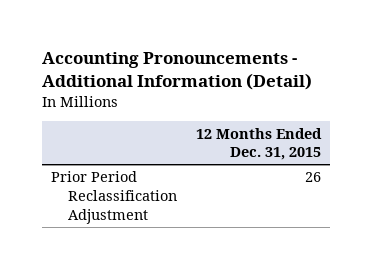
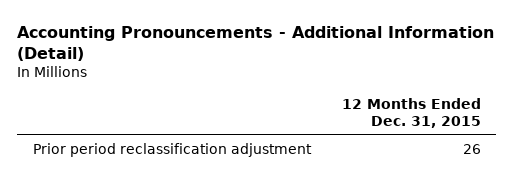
[50,171,178,225] Prior Period Reclassification Adjustment -> [32,143,312,158] Prior period reclassification adjustment

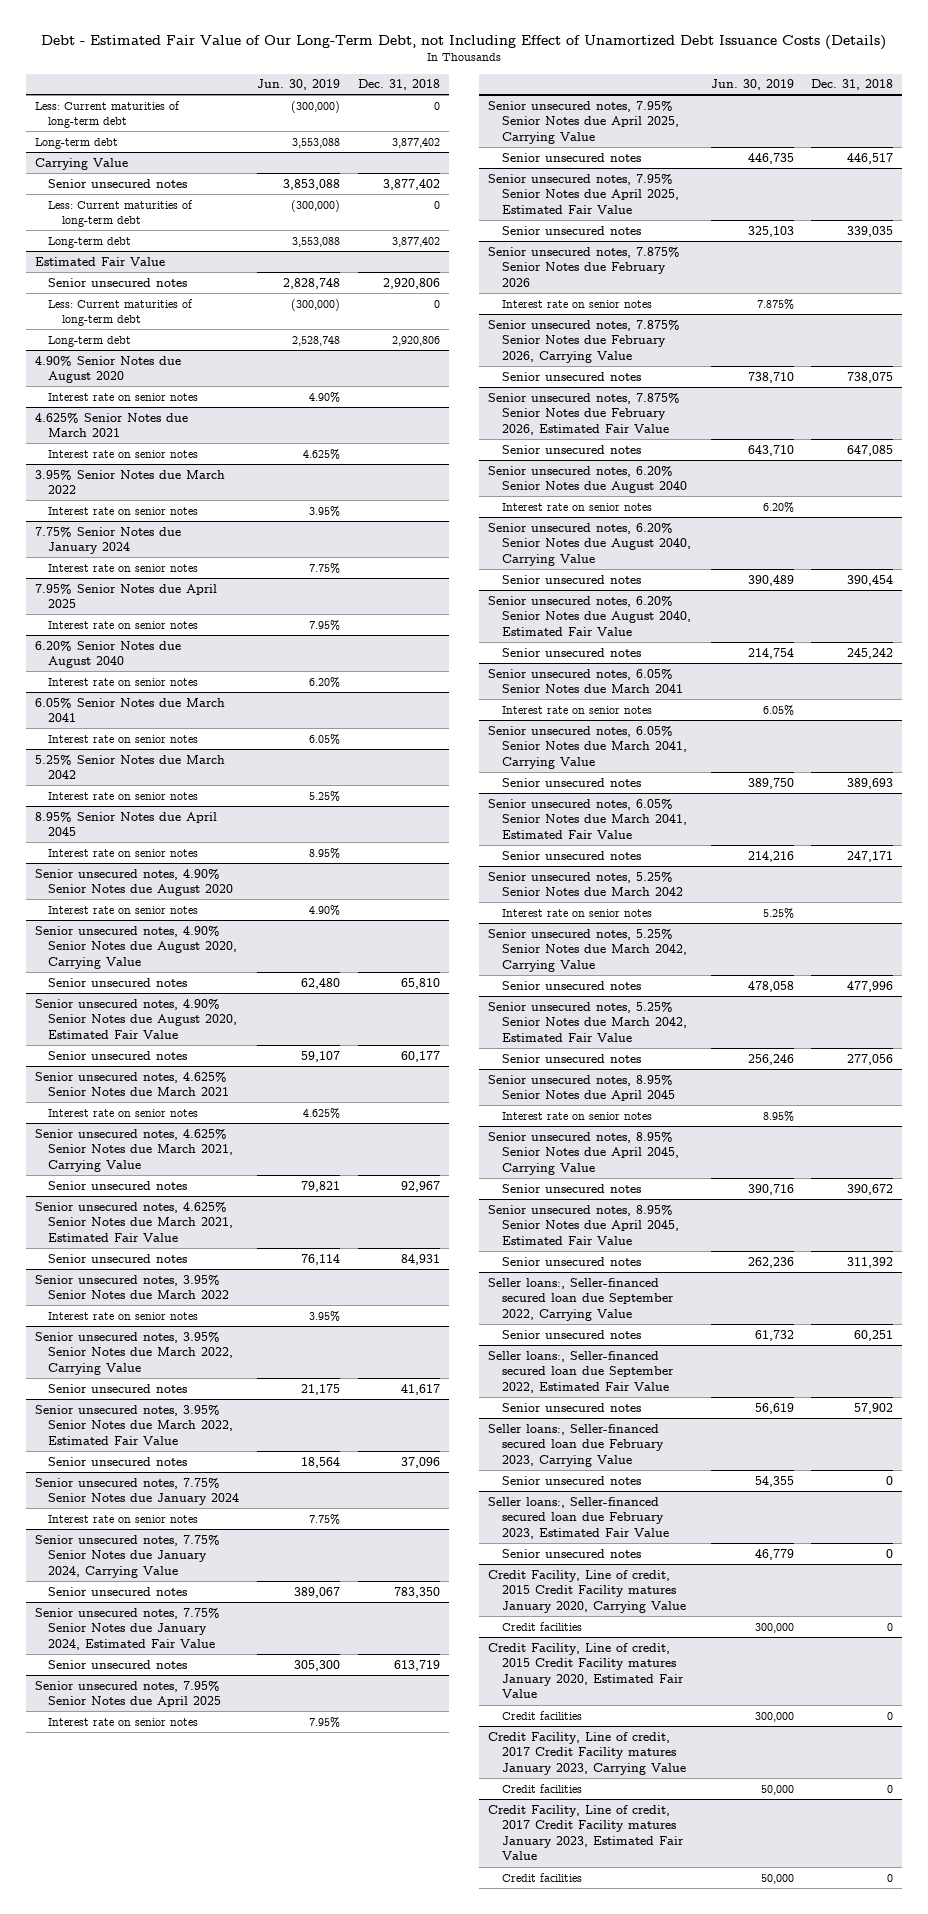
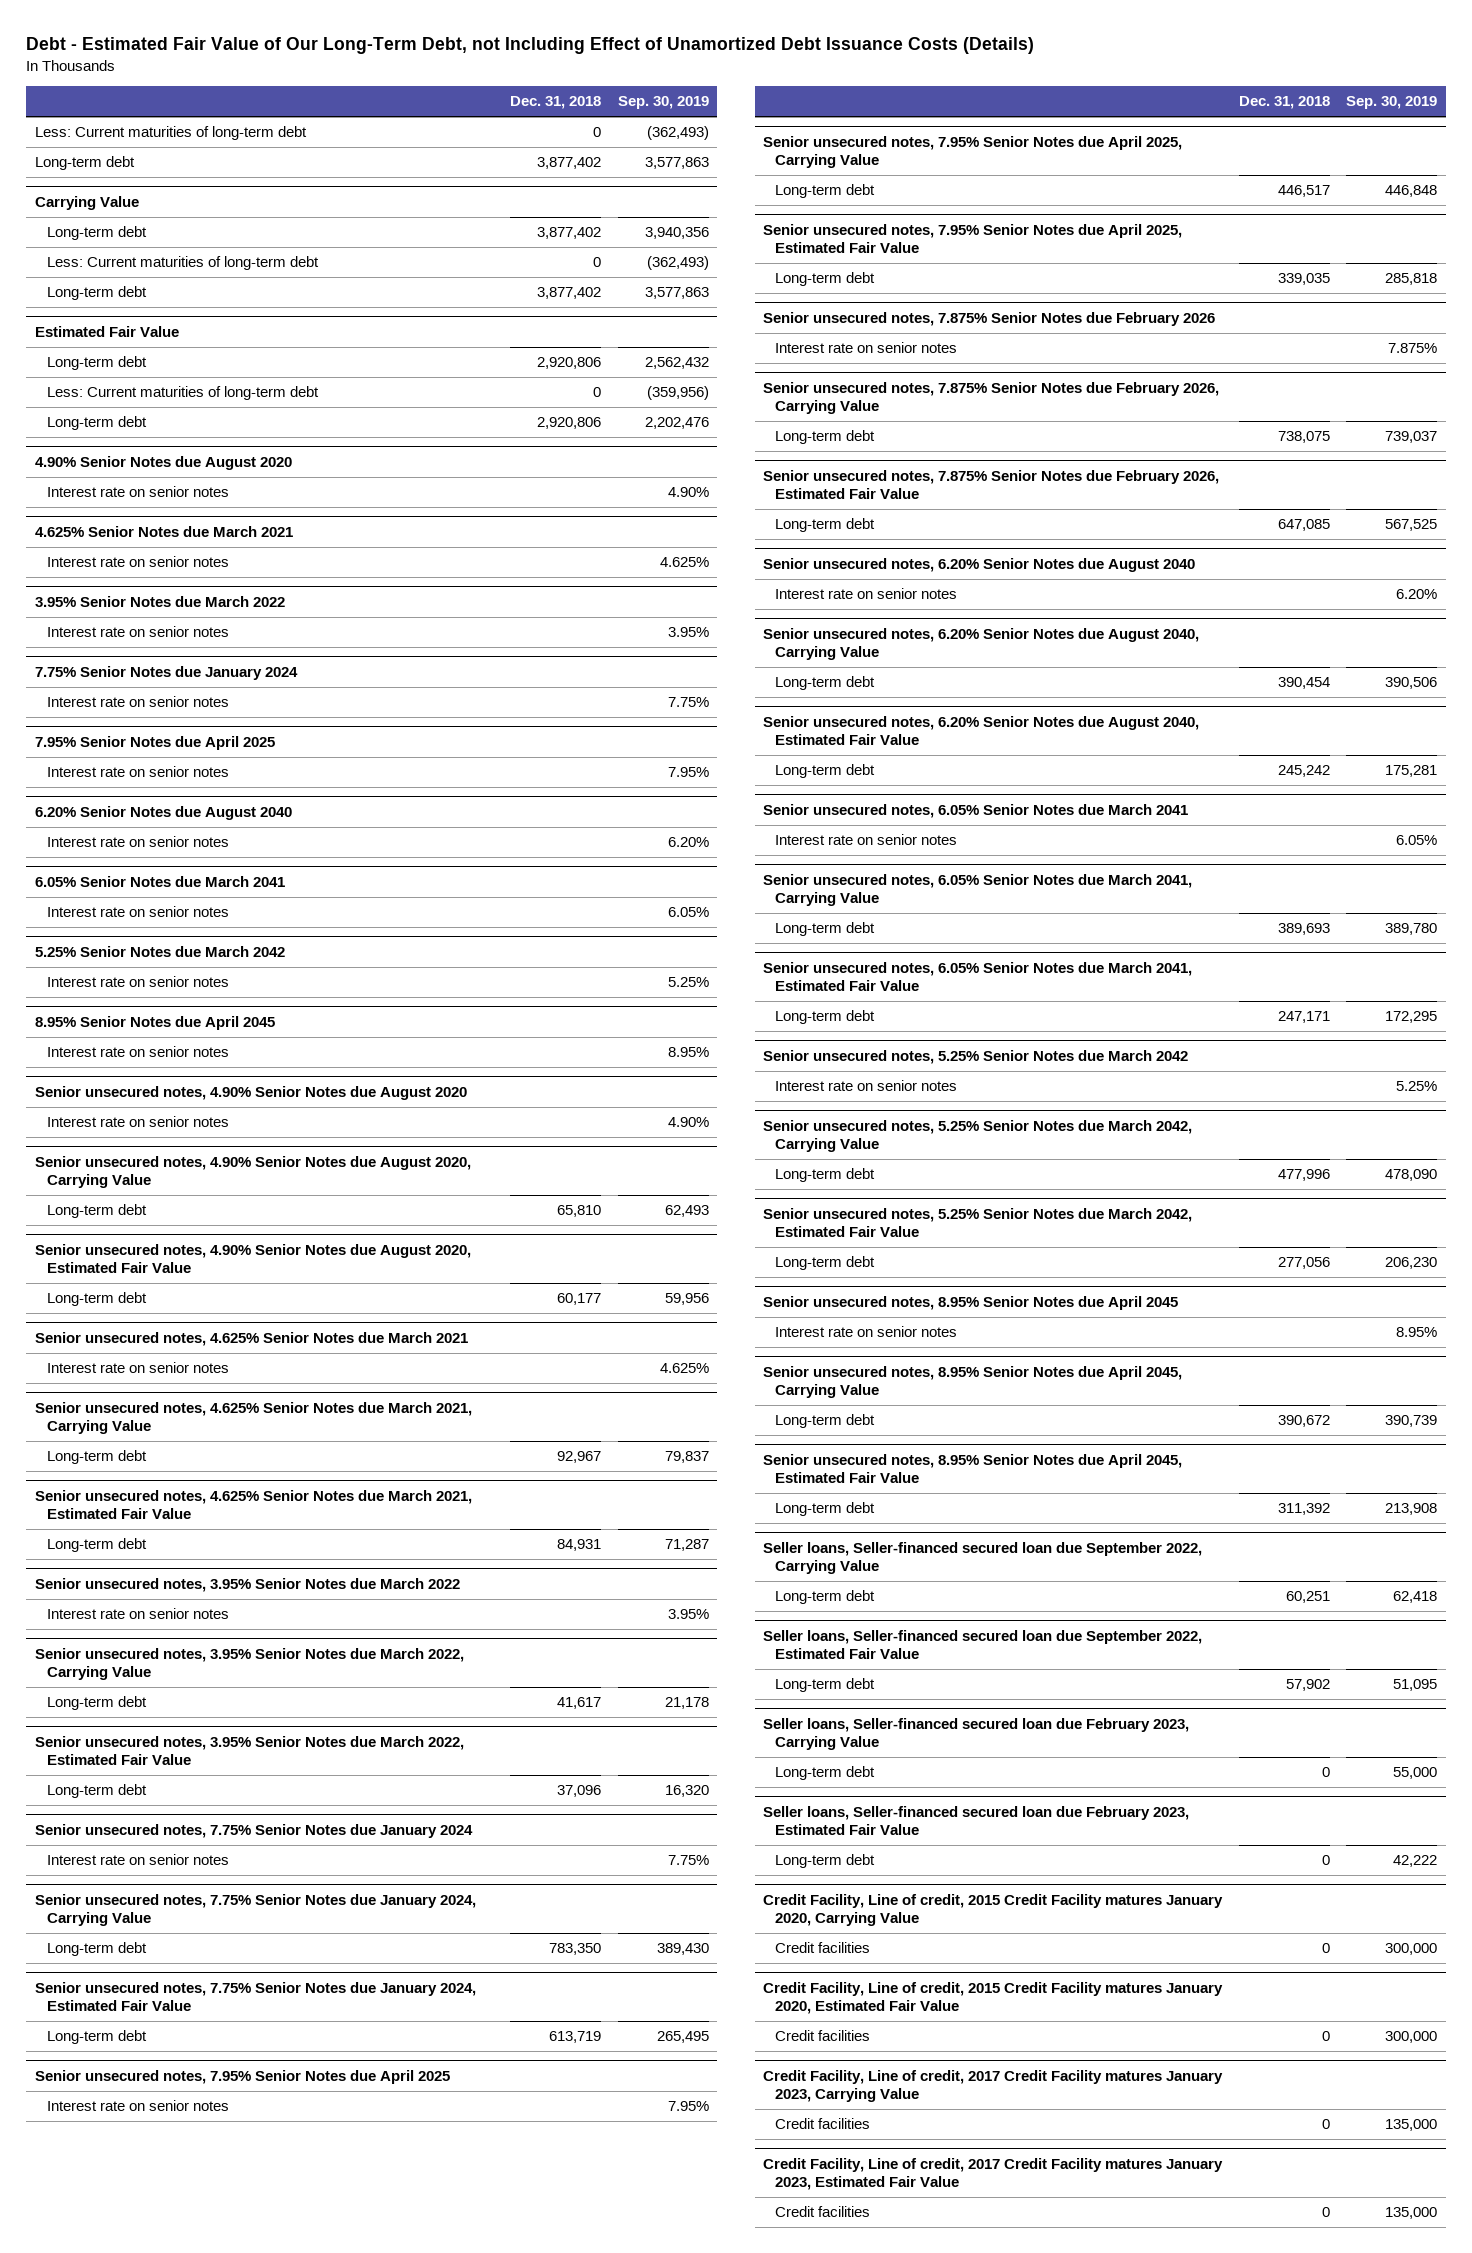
[257,79,341,91] Jun. 30, 2019 -> none
none -> [617,96,709,110] Sep. 30, 2019
[48,178,188,188] Senior unsecured notes -> [46,226,147,241] Long-term debt
[48,277,188,287] Senior unsecured notes -> [46,356,147,371] Long-term debt
[48,977,188,987] Senior unsecured notes -> [46,1204,147,1219] Long-term debt
[48,1050,188,1060] Senior unsecured notes -> [46,1292,147,1307] Long-term debt
[48,1180,188,1190] Senior unsecured notes -> [46,1450,147,1465] Long-term debt
[48,1253,188,1263] Senior unsecured notes -> [46,1538,147,1553] Long-term debt
[48,1383,188,1393] Senior unsecured notes -> [46,1696,147,1711] Long-term debt
[48,1456,188,1466] Senior unsecured notes -> [46,1784,147,1799] Long-term debt
[48,1586,188,1596] Senior unsecured notes -> [46,1942,147,1957] Long-term debt
[48,1659,188,1669] Senior unsecured notes -> [46,2030,147,2045] Long-term debt
[501,152,641,162] Senior unsecured notes -> [775,184,876,199] Long-term debt
[501,225,641,235] Senior unsecured notes -> [775,272,876,287] Long-term debt
[501,371,641,381] Senior unsecured notes -> [775,430,876,445] Long-term debt
[501,444,641,454] Senior unsecured notes -> [775,518,876,533] Long-term debt
[501,574,641,584] Senior unsecured notes -> [775,676,876,691] Long-term debt
[501,647,641,657] Senior unsecured notes -> [775,764,876,779] Long-term debt
[501,777,641,787] Senior unsecured notes -> [775,922,876,937] Long-term debt
[501,850,641,860] Senior unsecured notes -> [775,1010,876,1025] Long-term debt
[501,980,641,990] Senior unsecured notes -> [775,1168,876,1183] Long-term debt
[501,1053,641,1063] Senior unsecured notes -> [775,1256,876,1271] Long-term debt
[501,1183,641,1193] Senior unsecured notes -> [775,1414,876,1429] Long-term debt
[501,1256,641,1266] Senior unsecured notes -> [775,1502,876,1517] Long-term debt
[488,1277,674,1321] Seller loans:, Seller-financed secured loan due September 2022, Carrying Value -> [763,1541,1203,1575] Seller loans, Seller-financed secured loan due September 2022, Carrying Value
[501,1329,641,1339] Senior unsecured notes -> [775,1590,876,1605] Long-term debt
[488,1350,674,1393] Seller loans:, Seller-financed secured loan due September 2022, Estimated Fair Value -> [763,1629,1203,1660] Seller loans, Seller-financed secured loan due September 2022, Estimated Fair Value
[501,1402,641,1412] Senior unsecured notes -> [775,1678,876,1693] Long-term debt
[488,1423,664,1467] Seller loans:, Seller-financed secured loan due February 2023, Carrying Value -> [763,1717,1190,1751] Seller loans, Seller-financed secured loan due February 2023, Carrying Value
[501,1475,641,1485] Senior unsecured notes -> [775,1766,876,1781] Long-term debt
[488,1496,669,1539] Seller loans:, Seller-financed secured loan due February 2023, Estimated Fair Value -> [763,1805,1190,1836] Seller loans, Seller-financed secured loan due February 2023, Estimated Fair Value
[501,1548,641,1558] Senior unsecured notes -> [775,1854,876,1869] Long-term debt

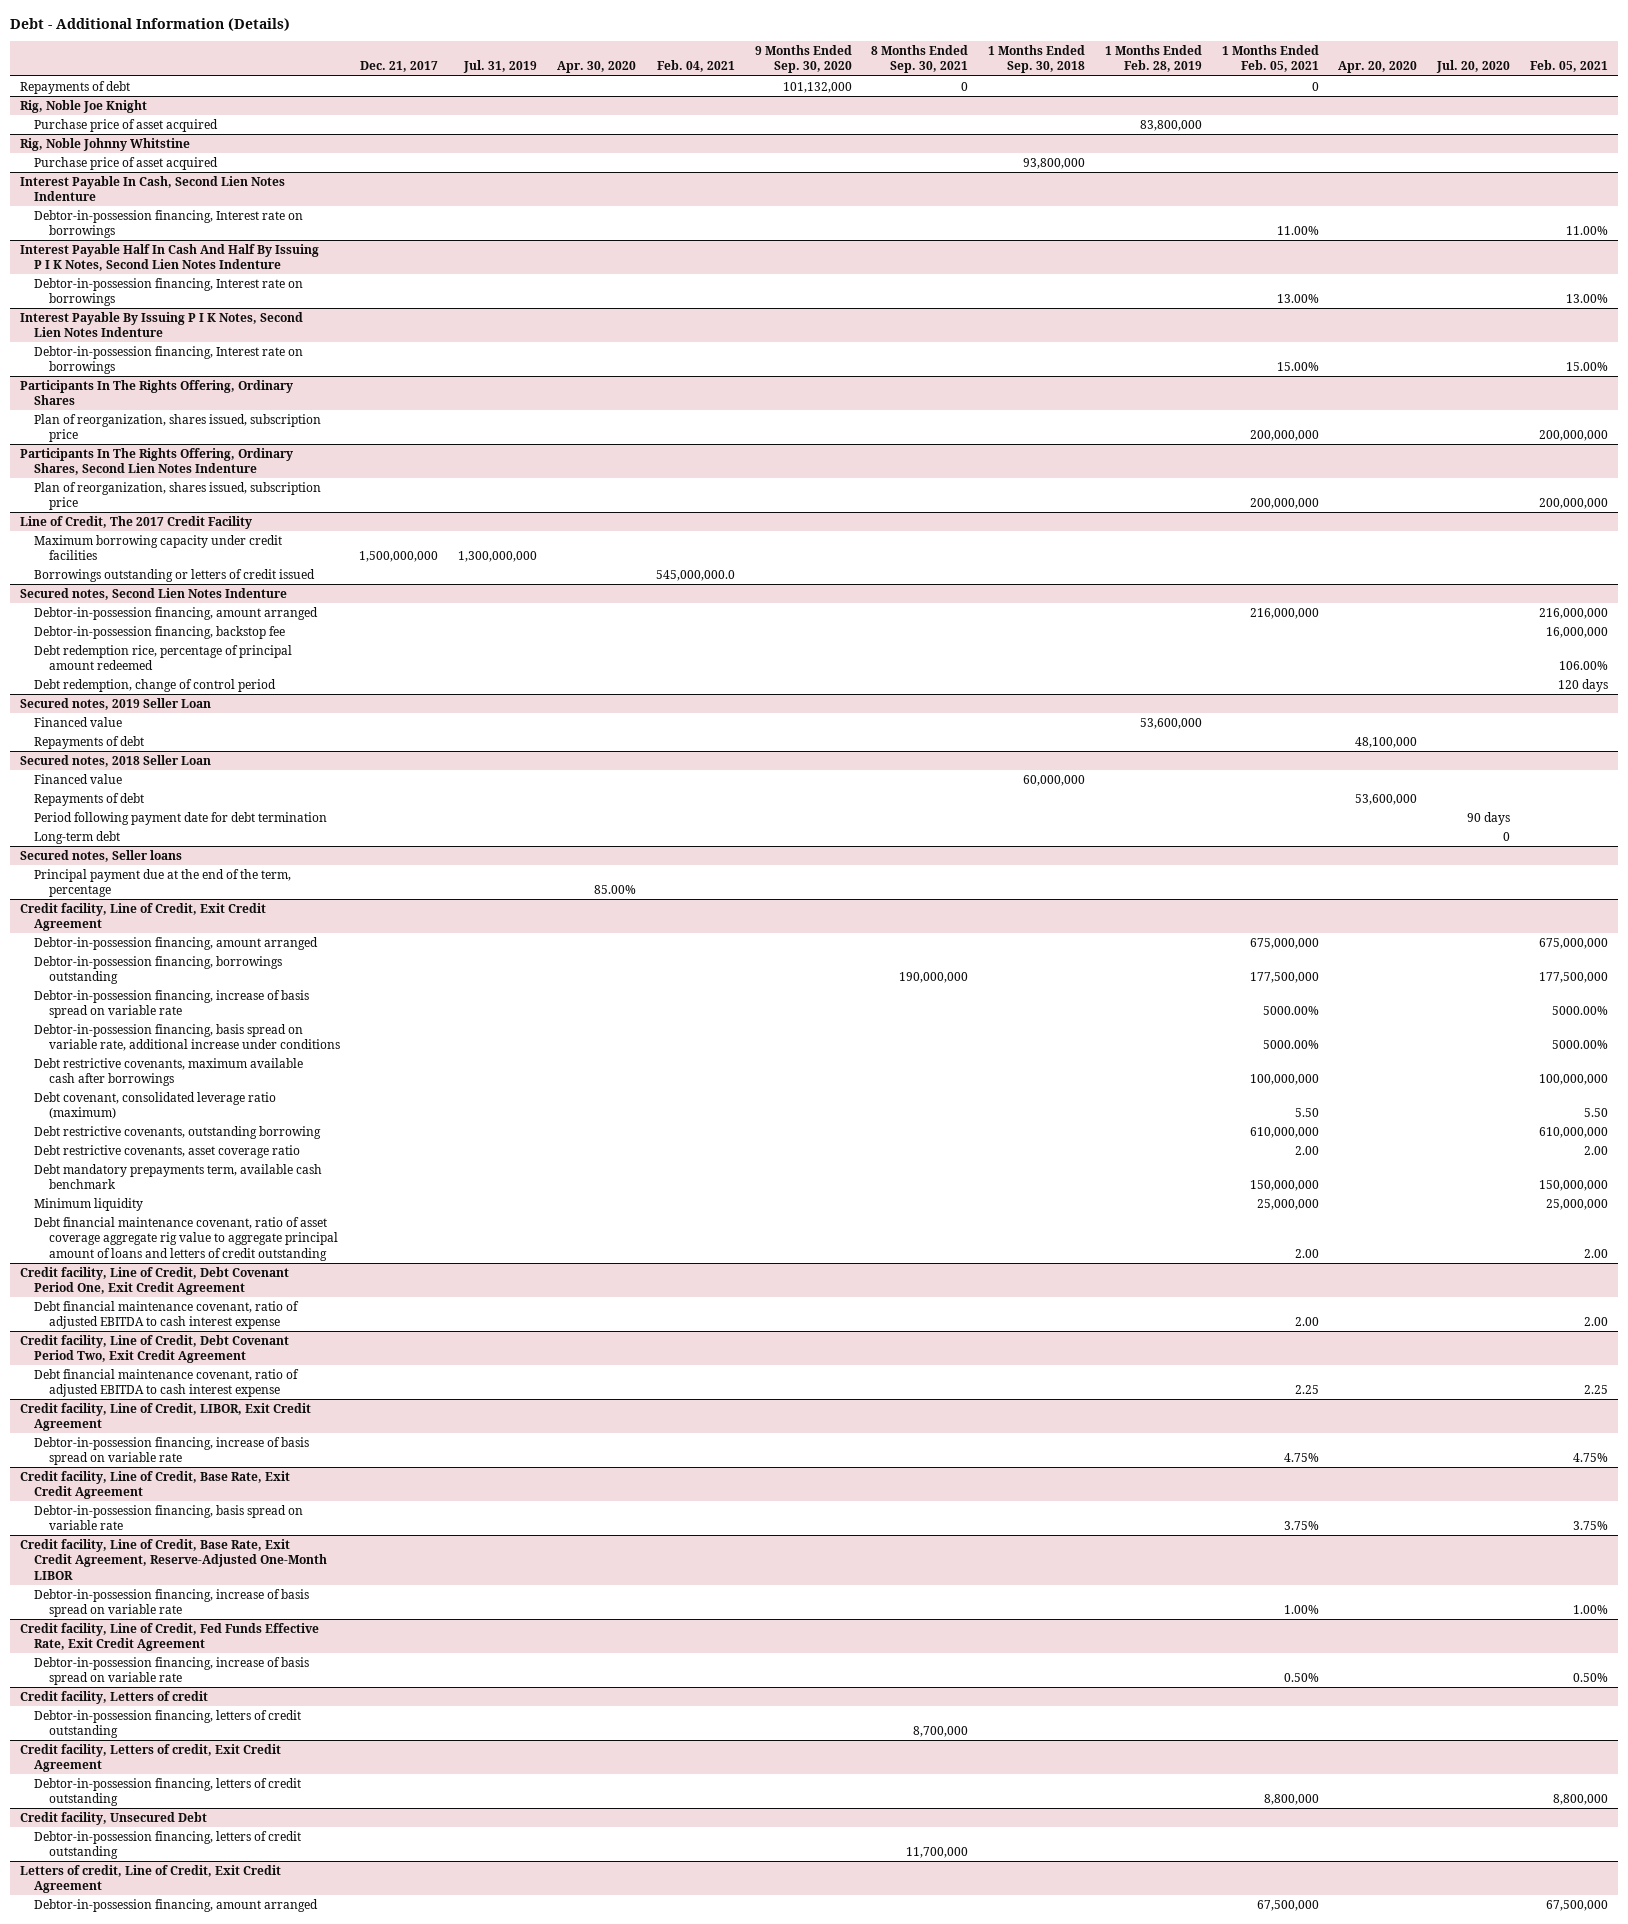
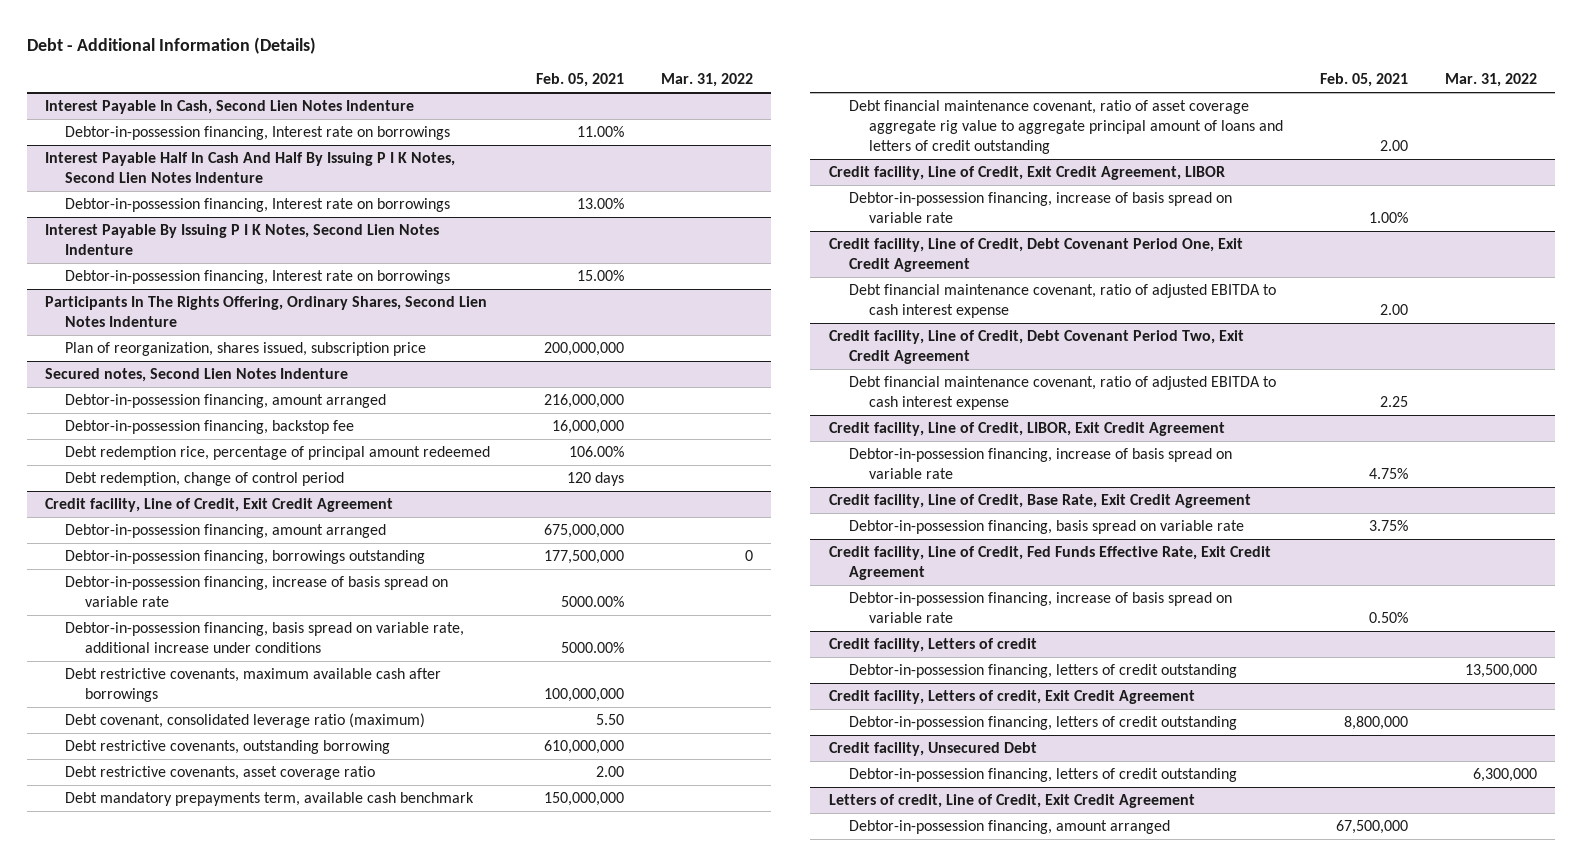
[360,61,439,73] Dec. 21, 2017 -> none
[463,60,538,74] Jul. 31, 2019 -> none
[556,61,636,74] Apr. 30, 2020 -> none
[656,60,735,73] Feb. 04, 2021 -> none
[754,44,852,74] 9 Months Ended Sep. 30, 2020 -> none
[871,44,969,74] 8 Months Ended Sep. 30, 2021 -> none
[988,44,1086,74] 1 Months Ended Sep. 30, 2018 -> none
[1104,44,1202,73] 1 Months Ended Feb. 28, 2019 -> none
[1221,44,1319,73] 1 Months Ended Feb. 05, 2021 -> none
[1338,61,1418,74] Apr. 20, 2020 -> none
[1436,60,1511,74] Jul. 20, 2020 -> none
none -> [660,73,753,88] Mar. 31, 2022
[20,80,131,94] Repayments of debt -> none
[20,99,148,113] Rig, Noble Joe Knight -> none
[34,118,219,132] Purchase price of asset acquired -> none
[20,137,191,151] Rig, Noble Johnny Whitstine -> none
[34,156,219,170] Purchase price of asset acquired -> none
[20,379,294,406] Participants In The Rights Offering, Ordinary Shares -> none
[34,413,322,443] Plan of reorganization, shares issued, subscription price -> none
[20,515,253,529] Line of Credit, The 2017 Credit Facility -> none
[34,534,283,561] Maximum borrowing capacity under credit facilities -> none
[34,568,316,582] Borrowings outstanding or letters of credit issued -> none
[20,697,212,710] Secured notes, 2019 Seller Loan -> none
[34,716,123,727] Financed value -> none
[34,735,145,749] Repayments of debt -> none
[20,754,212,767] Secured notes, 2018 Seller Loan -> none
[34,773,123,784] Financed value -> none
[34,792,145,806] Repayments of debt -> none
[34,811,328,825] Period following payment date for debt termination -> none
[34,830,121,844] Long-term debt -> none
[20,849,183,862] Secured notes, Seller loans -> none
[34,868,292,898] Principal payment due at the end of the term, percentage -> none
[34,1197,144,1211] Minimum liquidity -> none
none -> [828,165,1225,180] Credit facility, Line of Credit, Exit Credit Agreement, LIBOR
none -> [848,191,1232,224] Debtor-in-possession financing, increase of basis spread on variable rate
[20,1538,328,1580] Credit facility, Line of Credit, Base Rate, Exit Credit Agreement, Reserve-Adjusted One-Month LIBOR -> none
[34,1588,310,1618] Debtor-in-possession financing, increase of basis spread on variable rate -> none

